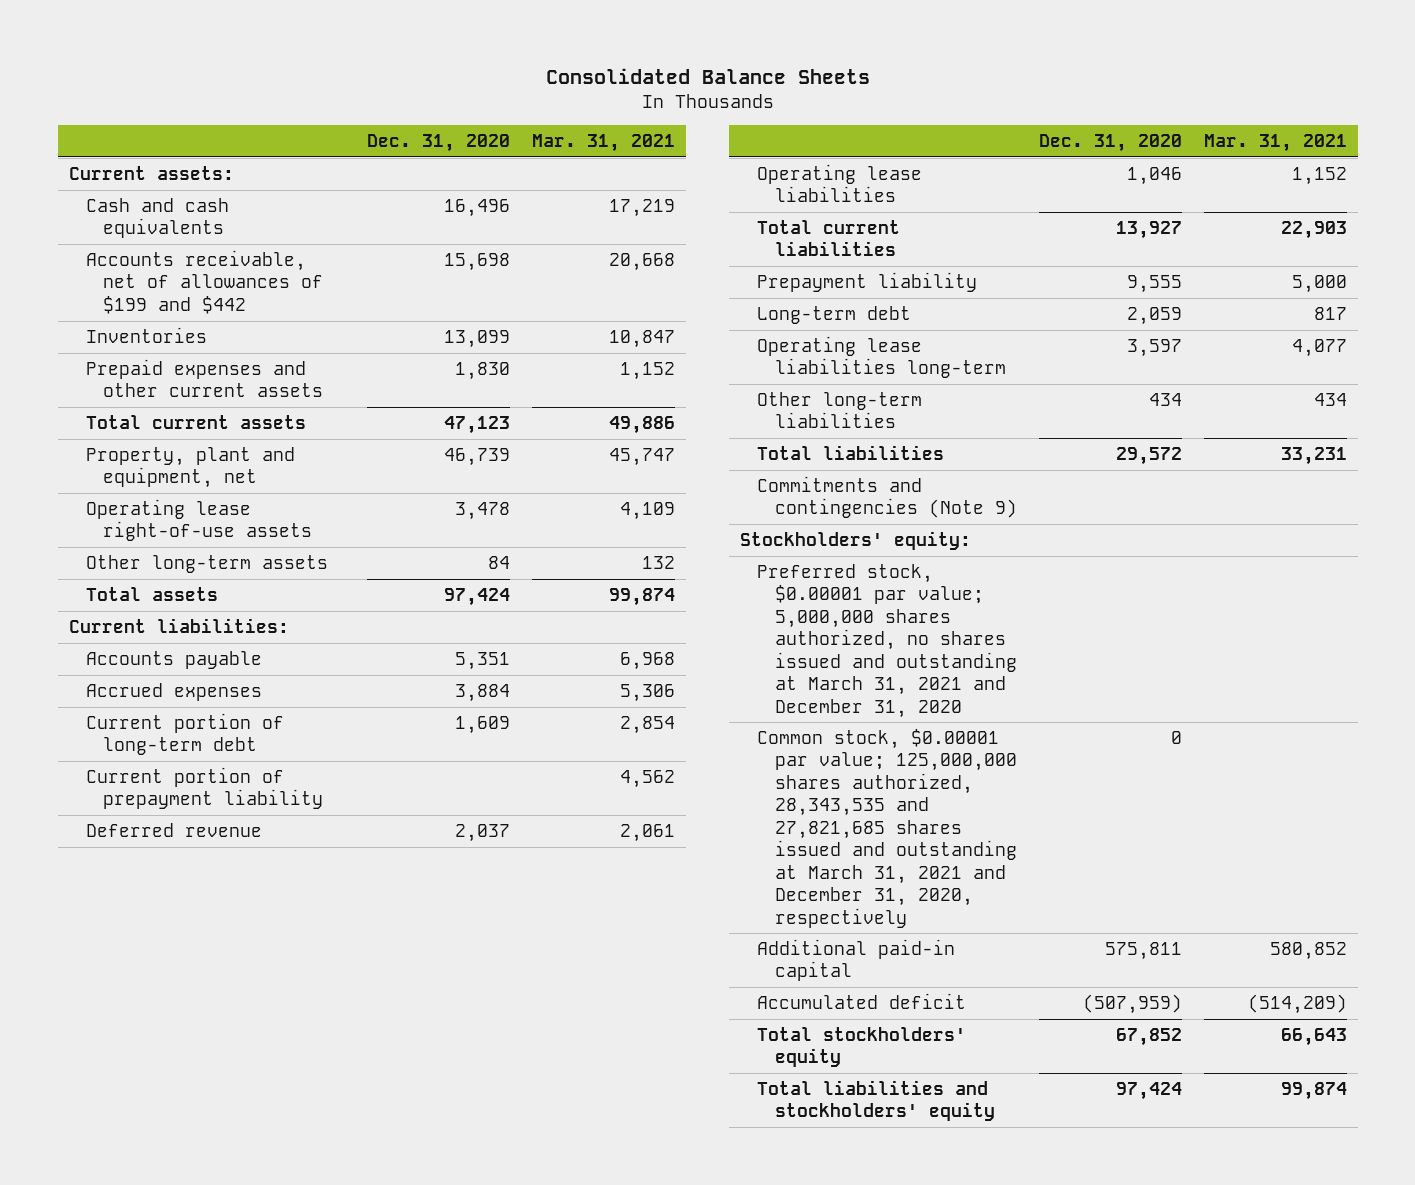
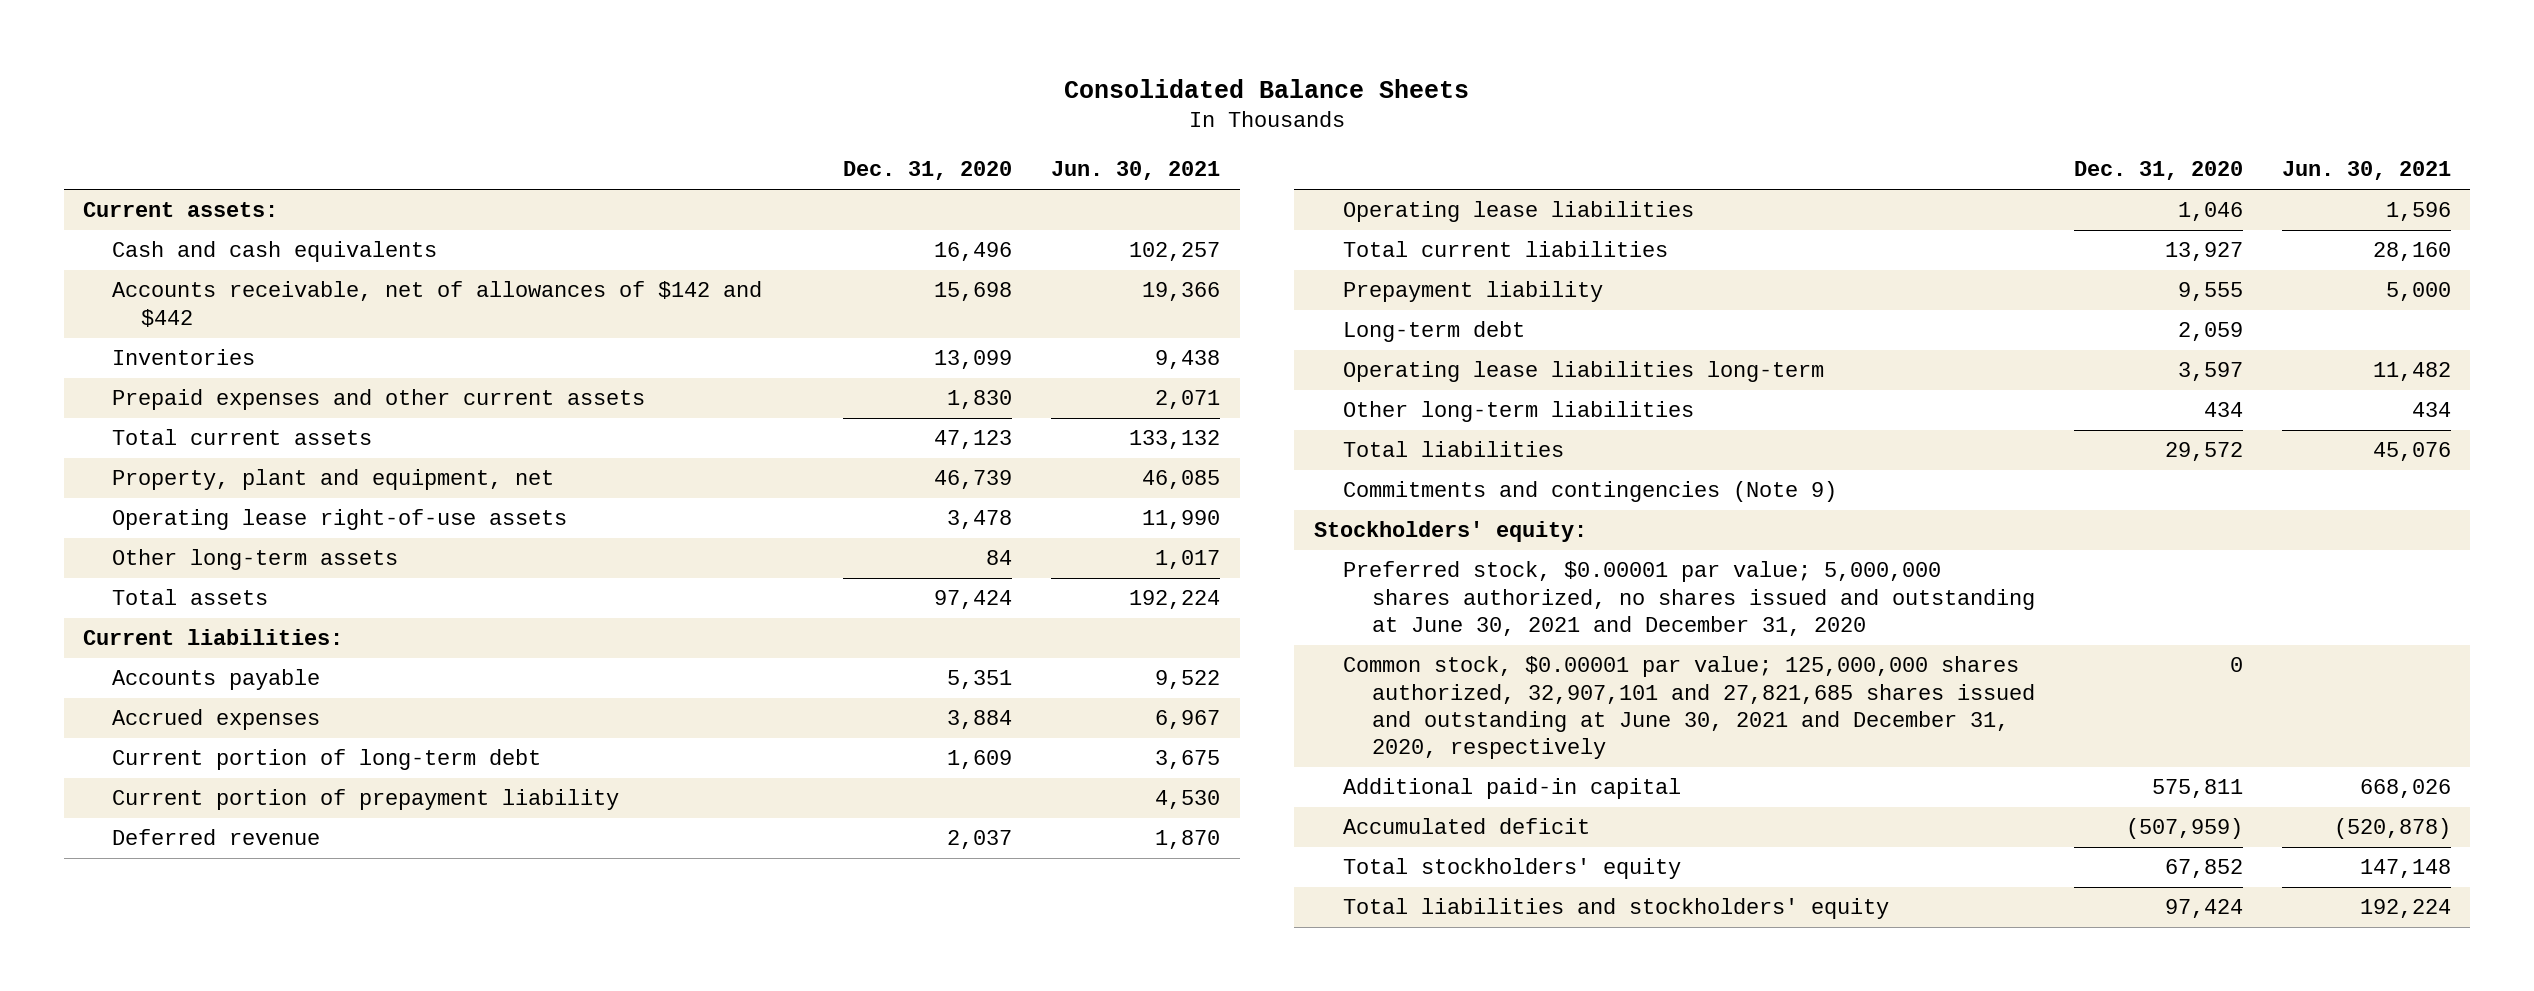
[531,133,675,152] Mar. 31, 2021 -> none
none -> [1051,161,1221,181] Jun. 30, 2021
[85,249,323,314] Accounts receivable, net of allowances of $199 and $442 -> [112,281,763,327] Accounts receivable, net of allowances of $142 and $442
[757,563,1017,718] Preferred stock, $0.00001 par value; 5,000,000 shares authorized, no shares issued and outstanding at March 31, 2021 and December 31, 2020 -> [1342,561,2036,637] Preferred stock, $0.00001 par value; 5,000,000 shares authorized, no shares issued and outstanding at June 30, 2021 and December 31, 2020
[757,728,1017,928] Common stock, $0.00001 par value; 125,000,000 shares authorized, 28,343,535 and 27,821,685 shares issued and outstanding at March 31, 2021 and December 31, 2020, respectively -> [1342,656,2036,760] Common stock, $0.00001 par value; 125,000,000 shares authorized, 32,907,101 and 27,821,685 shares issued and outstanding at June 30, 2021 and December 31, 2020, respectively

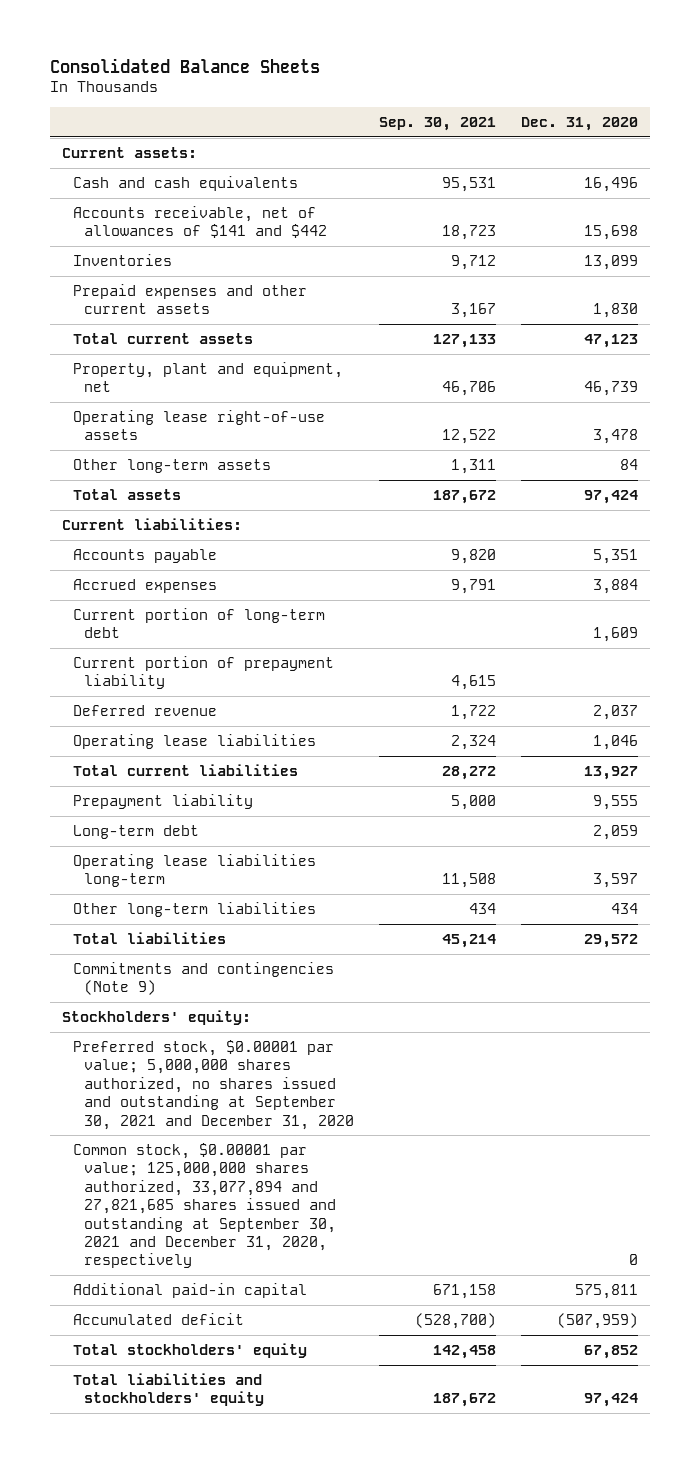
[1051,161,1221,181] Jun. 30, 2021 -> none
none -> [378,117,496,132] Sep. 30, 2021
[112,281,763,327] Accounts receivable, net of allowances of $142 and $442 -> [72,206,327,239] Accounts receivable, net of allowances of $141 and $442
[1342,561,2036,637] Preferred stock, $0.00001 par value; 5,000,000 shares authorized, no shares issued and outstanding at June 30, 2021 and December 31, 2020 -> [72,1040,354,1130] Preferred stock, $0.00001 par value; 5,000,000 shares authorized, no shares issued and outstanding at September 30, 2021 and December 31, 2020
[1342,656,2036,760] Common stock, $0.00001 par value; 125,000,000 shares authorized, 32,907,101 and 27,821,685 shares issued and outstanding at June 30, 2021 and December 31, 2020, respectively -> [72,1143,336,1269] Common stock, $0.00001 par value; 125,000,000 shares authorized, 33,077,894 and 27,821,685 shares issued and outstanding at September 30, 2021 and December 31, 2020, respectively

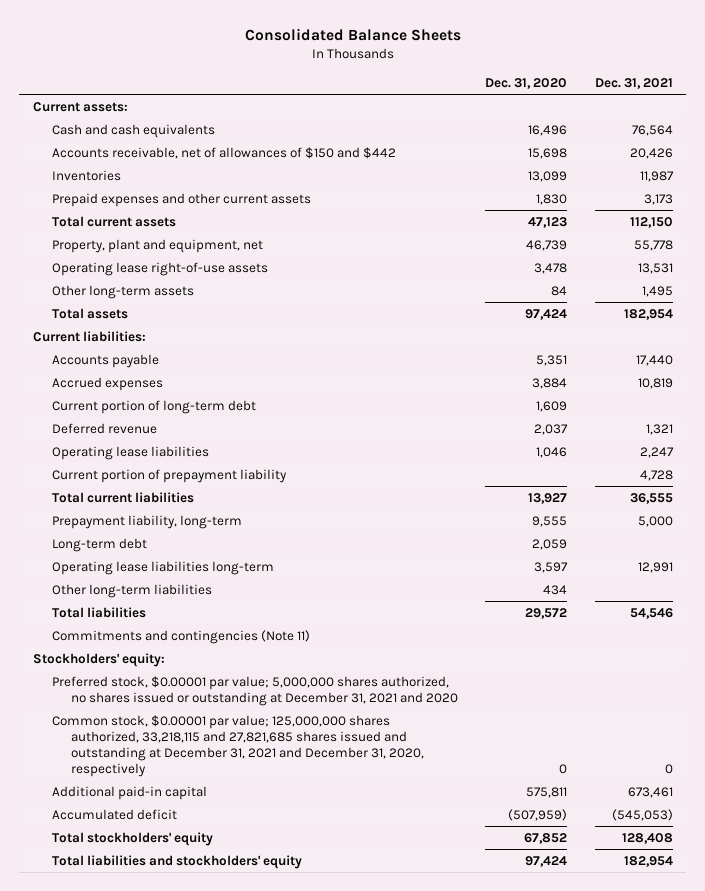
[378,117,496,132] Sep. 30, 2021 -> none
none -> [594,78,673,90] Dec. 31, 2021
[72,206,327,239] Accounts receivable, net of allowances of $141 and $442 -> [51,146,396,159] Accounts receivable, net of allowances of $150 and $442
[72,656,334,690] Current portion of prepayment liability -> [51,468,287,483] Current portion of prepayment liability
[72,794,253,810] Prepayment liability -> [51,514,242,529] Prepayment liability, long-term
[72,962,334,996] Commitments and contingencies (Note 9) -> [51,629,310,644] Commitments and contingencies (Note 11)
[72,1040,354,1130] Preferred stock, $0.00001 par value; 5,000,000 shares authorized, no shares issued and outstanding at September 30, 2021 and December 31, 2020 -> [51,675,458,706] Preferred stock, $0.00001 par value; 5,000,000 shares authorized, no shares issued or outstanding at December 31, 2021 and 2020
[72,1143,336,1269] Common stock, $0.00001 par value; 125,000,000 shares authorized, 33,077,894 and 27,821,685 shares issued and outstanding at September 30, 2021 and December 31, 2020, respectively -> [51,714,424,778] Common stock, $0.00001 par value; 125,000,000 shares authorized, 33,218,115 and 27,821,685 shares issued and outstanding at December 31, 2021 and December 31, 2020, respectively

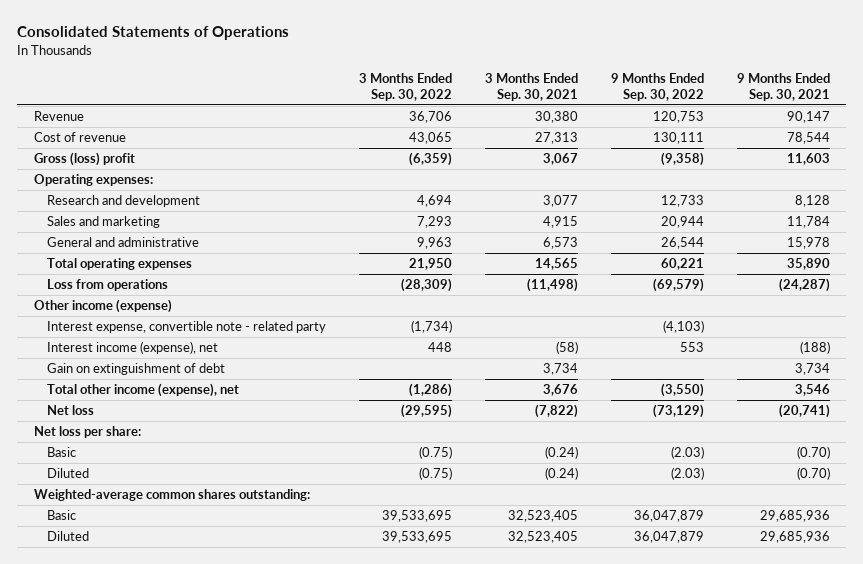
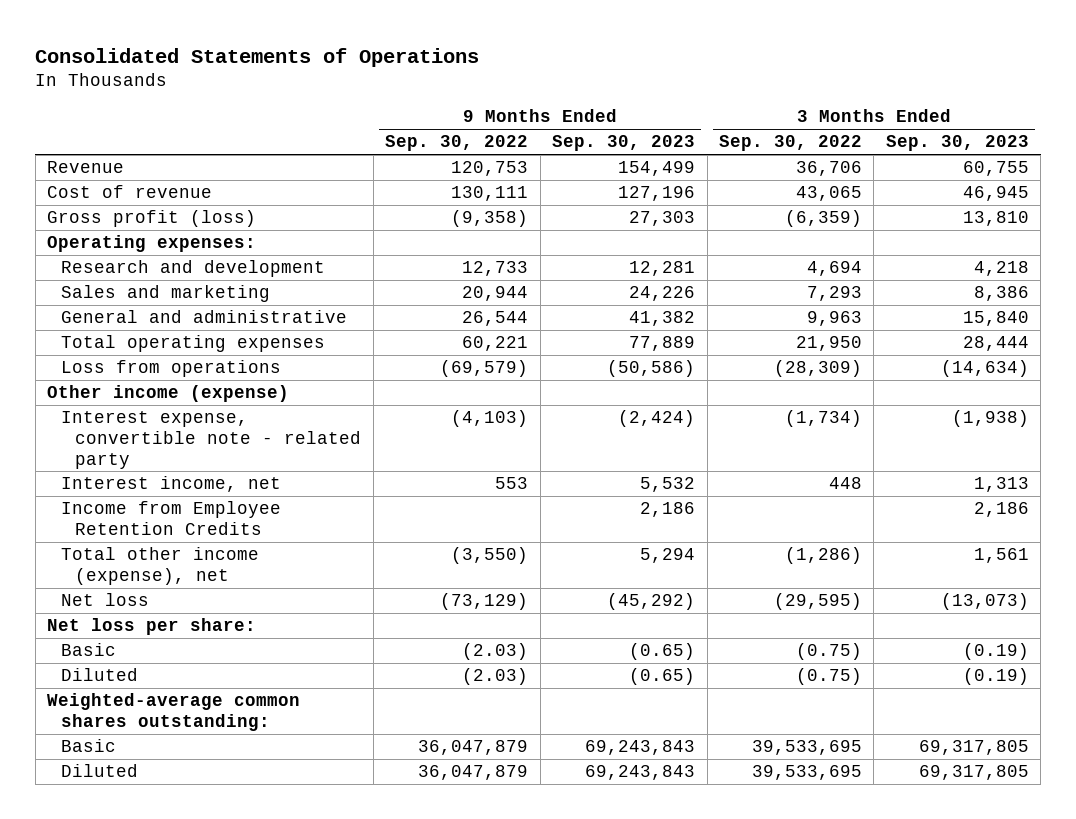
[484,72,578,101] 3 Months Ended Sep. 30, 2021 -> none
[736,72,830,101] 9 Months Ended Sep. 30, 2021 -> none
none -> [552,135,696,152] Sep. 30, 2023
none -> [885,135,1029,152] Sep. 30, 2023
[33,152,135,167] Gross (loss) profit -> [47,210,257,228] Gross profit (loss)
[46,363,225,376] Gain on extinguishment of debt -> none
[46,341,218,355] Interest income (expense), net -> [61,476,282,493] Interest income, net
none -> [61,501,282,536] Income from Employee Retention Credits

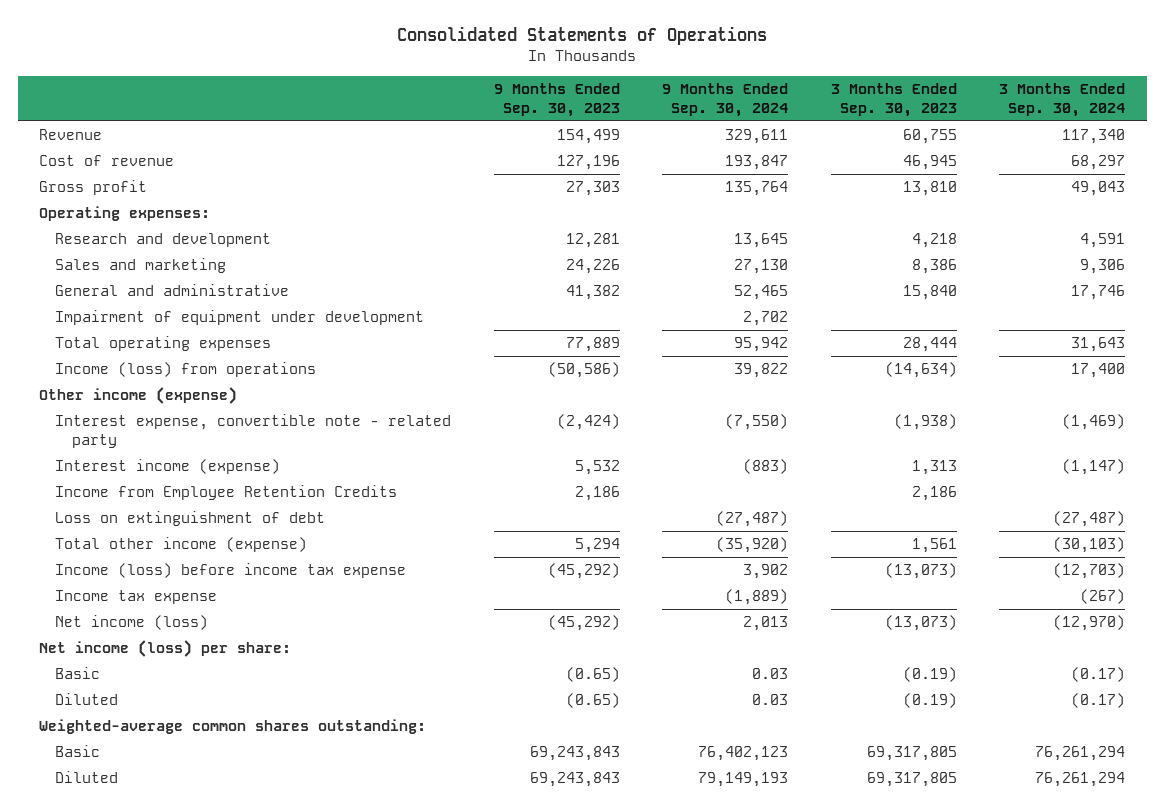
[385,135,529,152] Sep. 30, 2022 -> none
[718,135,862,152] Sep. 30, 2022 -> none
none -> [662,83,789,117] 9 Months Ended Sep. 30, 2024
none -> [999,83,1126,117] 3 Months Ended Sep. 30, 2024
[47,210,257,228] Gross profit (loss) -> [39,180,148,196] Gross profit
none -> [55,310,425,326] Impairment of equipment under development
[61,360,282,378] Loss from operations -> [55,362,317,378] Income (loss) from operations
[61,476,282,493] Interest income, net -> [55,459,281,475] Interest income (expense)
none -> [55,511,326,527] Loss on extinguishment of debt
[61,547,260,586] Total other income (expense), net -> [55,537,308,553] Total other income (expense)
none -> [55,563,407,579] Income (loss) before income tax expense
none -> [55,590,218,605] Income tax expense
[61,593,150,607] Net loss -> [55,615,209,631] Net income (loss)
[47,618,257,636] Net loss per share: -> [39,640,292,658] Net income (loss) per share:

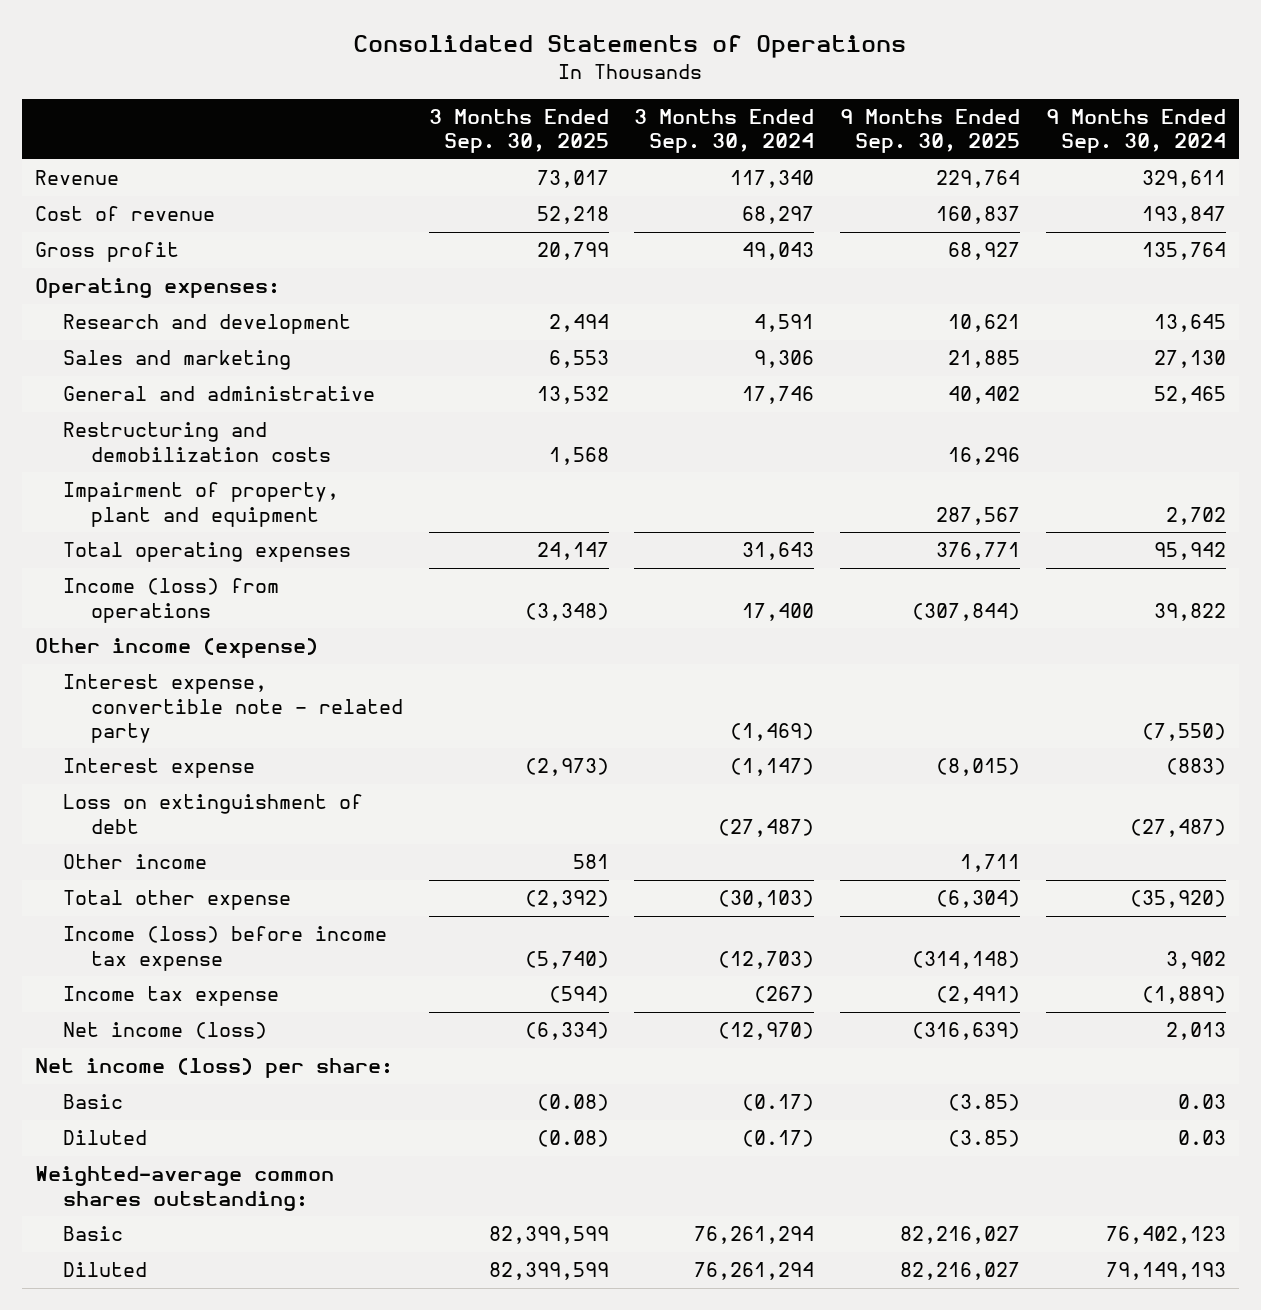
[493,83,620,117] 9 Months Ended Sep. 30, 2023 -> none
[830,83,957,117] 3 Months Ended Sep. 30, 2023 -> none
none -> [428,109,609,154] 3 Months Ended Sep. 30, 2025
none -> [840,109,1021,154] 9 Months Ended Sep. 30, 2025
none -> [62,422,331,462] Restructuring and demobilization costs
[55,310,425,326] Impairment of equipment under development -> [62,482,339,527] Impairment of property, plant and equipment
[55,485,398,501] Income from Employee Retention Credits -> none
[55,459,281,475] Interest income (expense) -> [62,758,255,779] Interest expense
none -> [62,854,207,870] Other income
[55,537,308,553] Total other income (expense) -> [62,890,291,911] Total other expense

